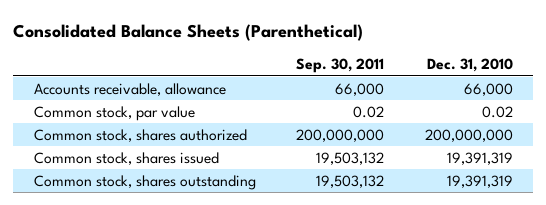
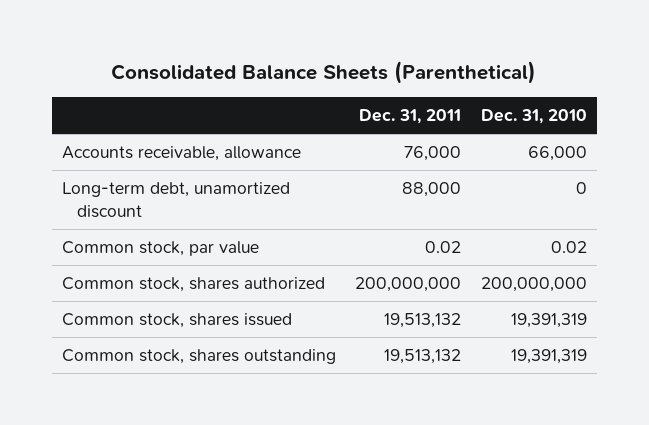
[296,58,385,74] Sep. 30, 2011 -> none
none -> [359,109,462,125] Dec. 31, 2011
none -> [61,182,290,218] Long-term debt, unamortized discount

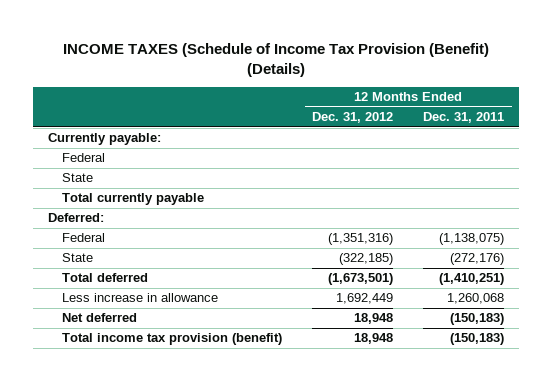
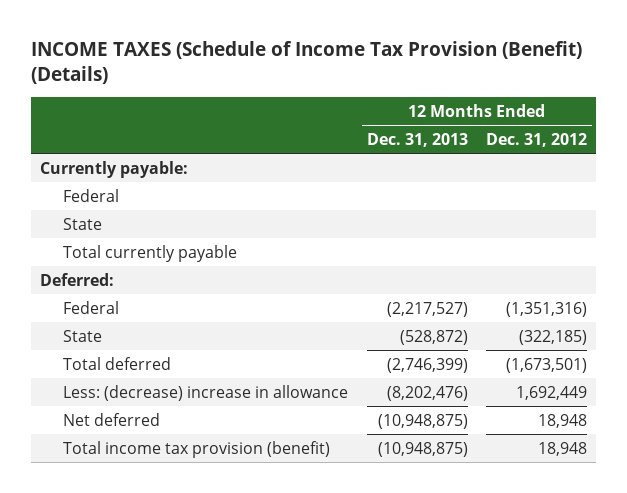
[423,112,505,124] Dec. 31, 2011 -> none
none -> [366,132,468,147] Dec. 31, 2013
[62,293,219,303] Less increase in allowance -> [63,384,349,401] Less: (decrease) increase in allowance

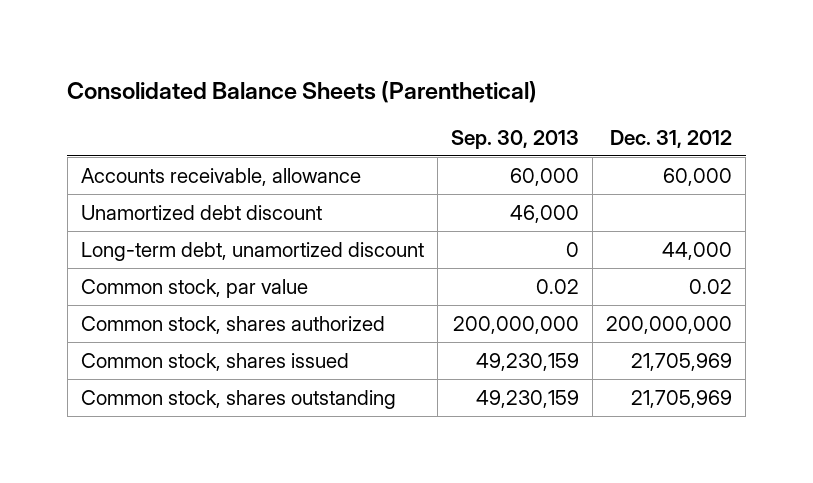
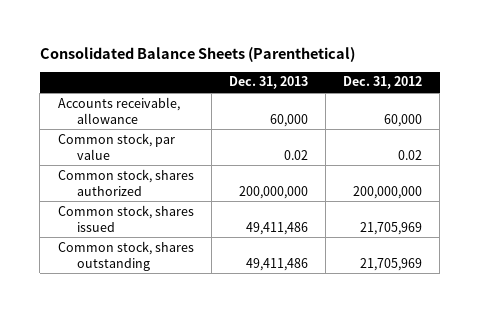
[450,129,579,149] Sep. 30, 2013 -> none
none -> [228,76,308,90] Dec. 31, 2013
[80,204,322,220] Unamortized debt discount -> none
[80,241,424,261] Long-term debt, unamortized discount -> none

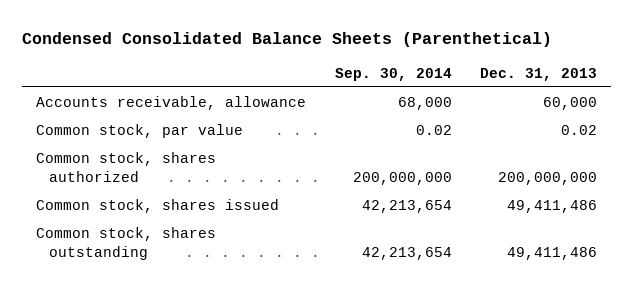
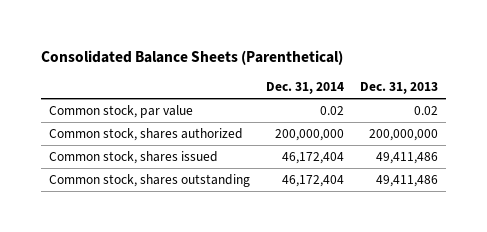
[21,32,552,48] Condensed Consolidated Balance Sheets (Parenthetical) -> [41,49,344,65] Consolidated Balance Sheets (Parenthetical)
[334,67,452,81] Sep. 30, 2014 -> none
none -> [265,82,344,95] Dec. 31, 2014
[35,95,306,110] Accounts receivable, allowance -> none

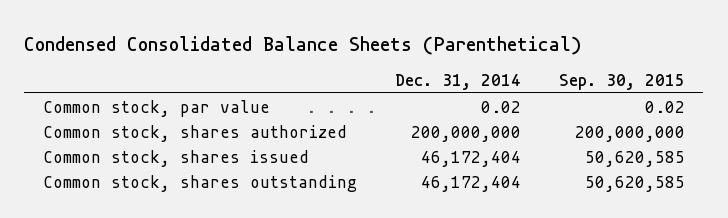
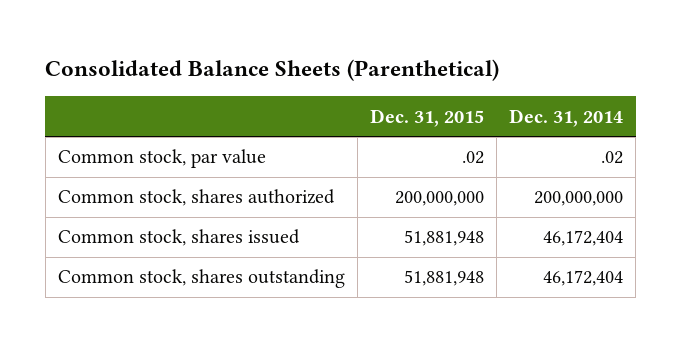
[24,35,583,55] Condensed Consolidated Balance Sheets (Parenthetical) -> [45,59,500,82] Consolidated Balance Sheets (Parenthetical)
[558,73,685,90] Sep. 30, 2015 -> none
none -> [369,108,484,127] Dec. 31, 2015
[480,100,521,113] 0.02 -> [601,151,624,165] .02

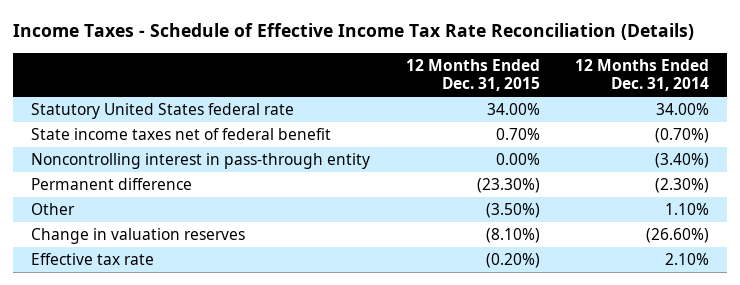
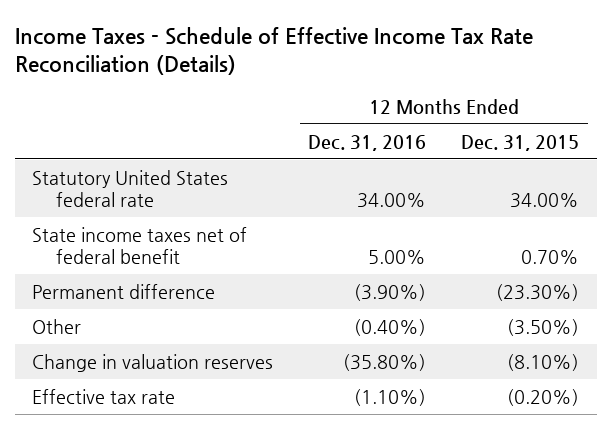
[575,58,710,92] 12 Months Ended Dec. 31, 2014 -> none
none -> [308,134,427,151] Dec. 31, 2016
[31,152,371,169] Noncontrolling interest in pass-through entity -> none

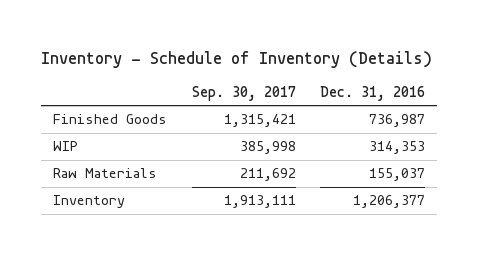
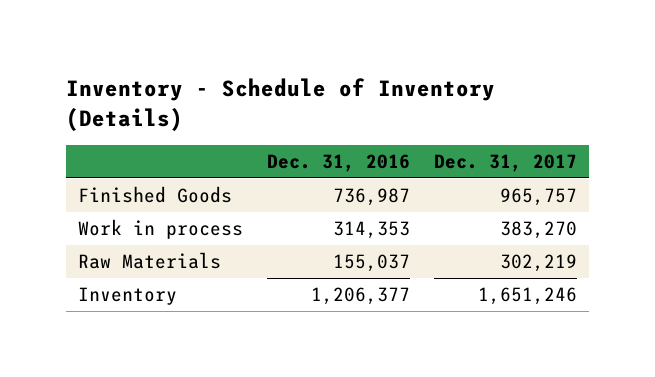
[191,85,296,101] Sep. 30, 2017 -> none
none -> [433,153,577,172] Dec. 31, 2017
[53,141,79,152] WIP -> [78,219,244,240] Work in process

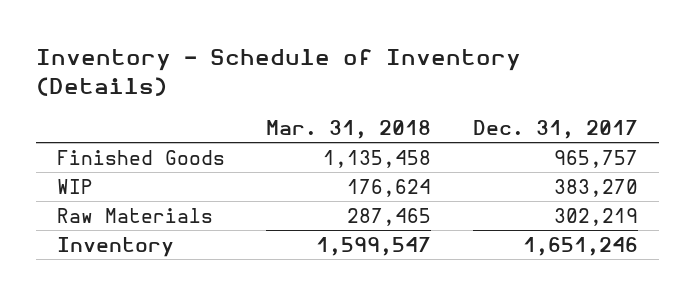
[267,153,411,172] Dec. 31, 2016 -> none
none -> [266,119,432,139] Mar. 31, 2018
[78,219,244,240] Work in process -> [56,178,93,194] WIP

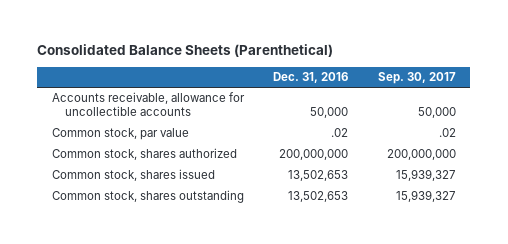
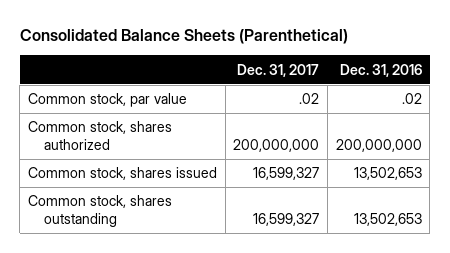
[377,72,456,85] Sep. 30, 2017 -> none
none -> [237,63,320,77] Dec. 31, 2017
[52,92,246,117] Accounts receivable, allowance for uncollectible accounts -> none

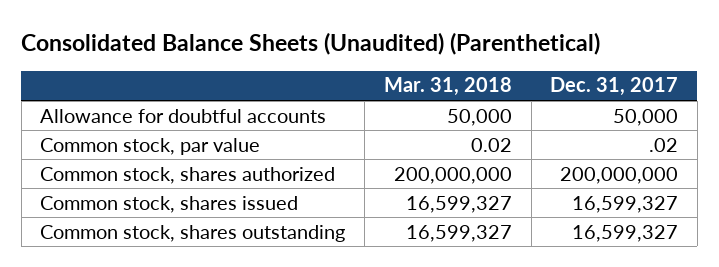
[19,29,348,45] Consolidated Balance Sheets (Parenthetical) -> [21,32,601,56] Consolidated Balance Sheets (Unaudited) (Parenthetical)
[339,63,422,77] Dec. 31, 2016 -> none
none -> [383,77,512,97] Mar. 31, 2018
none -> [40,108,327,123] Allowance for doubtful accounts

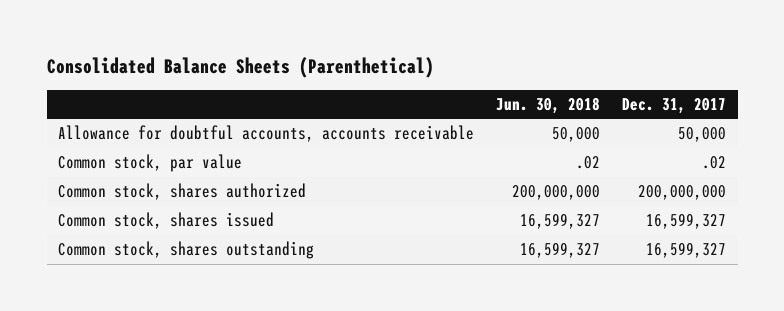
[21,32,601,56] Consolidated Balance Sheets (Unaudited) (Parenthetical) -> [46,56,434,78] Consolidated Balance Sheets (Parenthetical)
[383,77,512,97] Mar. 31, 2018 -> none
none -> [496,96,601,114] Jun. 30, 2018
[40,108,327,123] Allowance for doubtful accounts -> [57,125,474,143] Allowance for doubtful accounts, accounts receivable

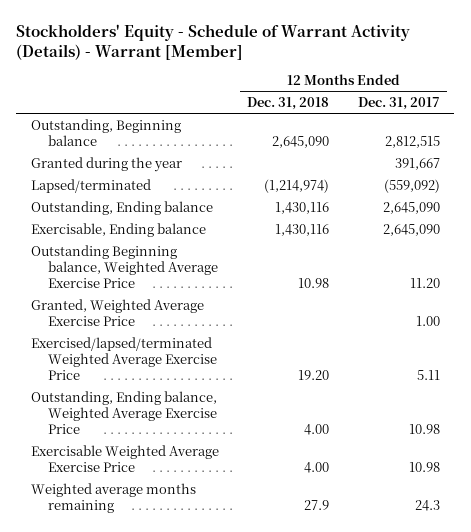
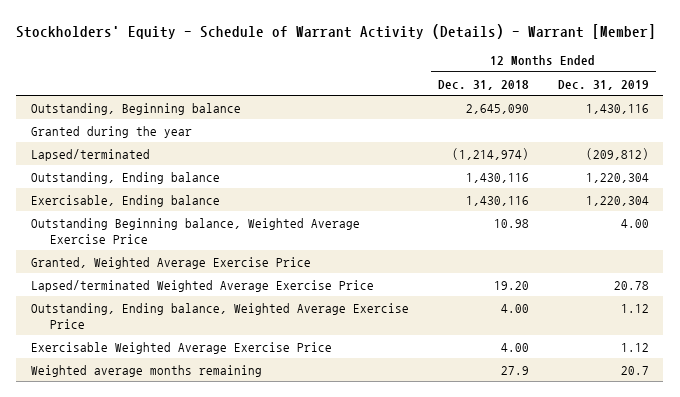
[358,97,441,111] Dec. 31, 2017 -> none
none -> [557,79,649,90] Dec. 31, 2019
[30,336,217,381] Exercised/lapsed/terminated Weighted Average Exercise Price -> [30,279,374,292] Lapsed/terminated Weighted Average Exercise Price

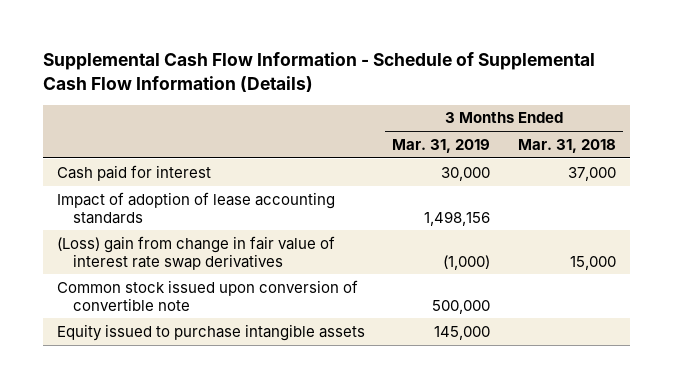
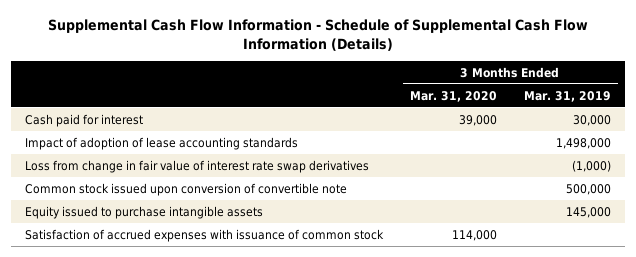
[518,138,617,153] Mar. 31, 2018 -> none
none -> [409,90,497,102] Mar. 31, 2020
[424,210,491,226] 1,498,156 -> [555,137,611,149] 1,498,000
[56,235,335,270] (Loss) gain from change in fair value of interest rate swap derivatives -> [24,159,369,173] Loss from change in fair value of interest rate swap derivatives
none -> [24,228,384,242] Satisfaction of accrued expenses with issuance of common stock

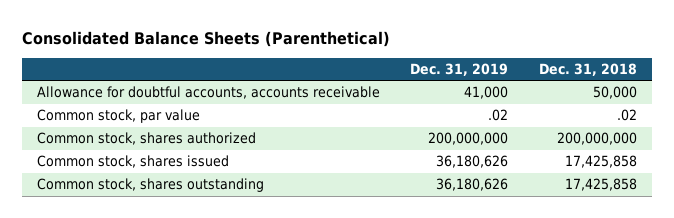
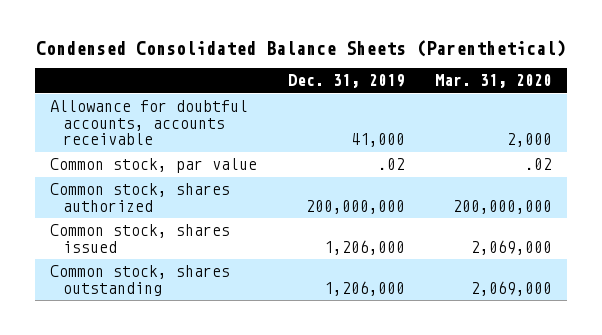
[22,30,391,47] Consolidated Balance Sheets (Parenthetical) -> [36,40,567,58] Condensed Consolidated Balance Sheets (Parenthetical)
[538,63,637,77] Dec. 31, 2018 -> none
none -> [434,74,552,89] Mar. 31, 2020
[436,155,509,169] 36,180,626 -> [323,239,405,255] 1,206,000
[436,178,509,192] 36,180,626 -> [323,280,405,296] 1,206,000

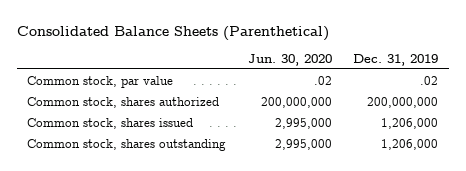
[36,40,567,58] Condensed Consolidated Balance Sheets (Parenthetical) -> [16,25,329,41] Consolidated Balance Sheets (Parenthetical)
[434,74,552,89] Mar. 31, 2020 -> none
none -> [247,53,332,66] Jun. 30, 2020
[50,100,249,146] Allowance for doubtful accounts, accounts receivable -> none

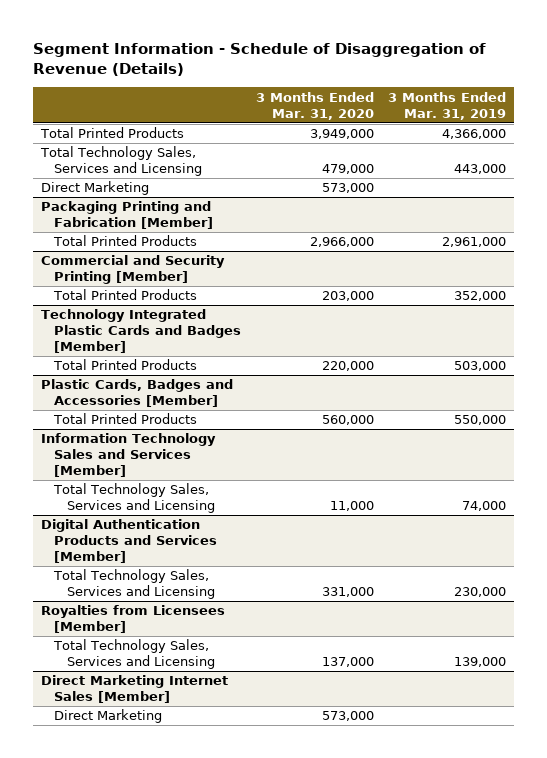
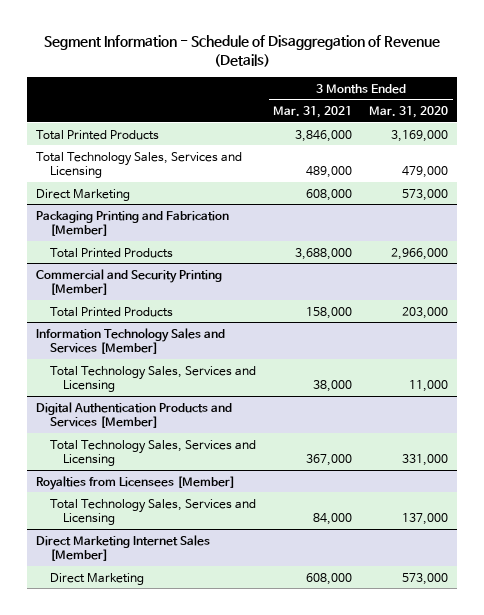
[388,91,507,120] 3 Months Ended Mar. 31, 2019 -> none
none -> [273,106,353,119] Mar. 31, 2021
[309,129,374,140] 3,949,000 -> [391,129,449,142] 3,169,000
[40,309,242,354] Technology Integrated Plastic Cards and Badges [Member] -> none
[53,359,198,371] Total Printed Products -> none
[40,379,233,408] Plastic Cards, Badges and Accessories [Member] -> none
[53,413,198,425] Total Printed Products -> none

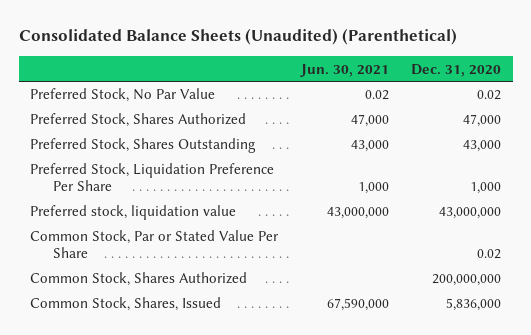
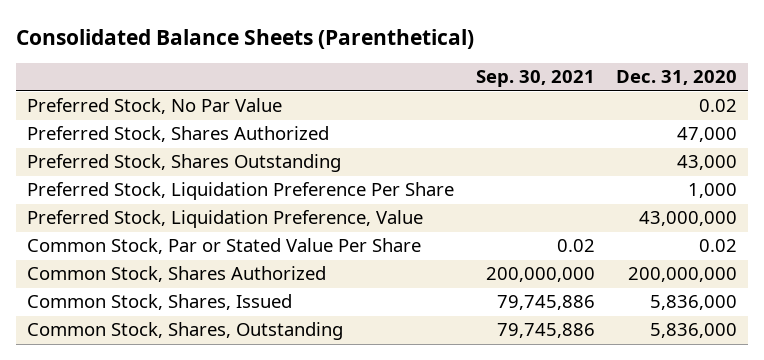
[18,28,457,46] Consolidated Balance Sheets (Unaudited) (Parenthetical) -> [16,28,475,49] Consolidated Balance Sheets (Parenthetical)
[299,63,389,77] Jun. 30, 2021 -> none
none -> [475,70,595,88] Sep. 30, 2021
[29,205,236,221] Preferred stock, liquidation value -> [27,210,424,229] Preferred Stock, Liquidation Preference, Value
none -> [27,322,344,341] Common Stock, Shares, Outstanding

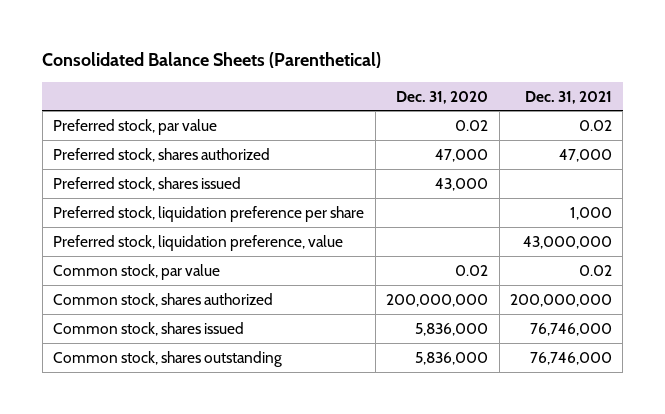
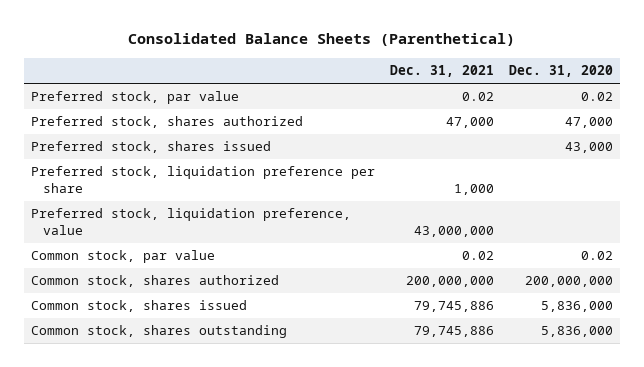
[529,322,612,336] 76,746,000 -> [414,301,495,313] 79,745,886
[529,351,612,365] 76,746,000 -> [414,326,495,338] 79,745,886

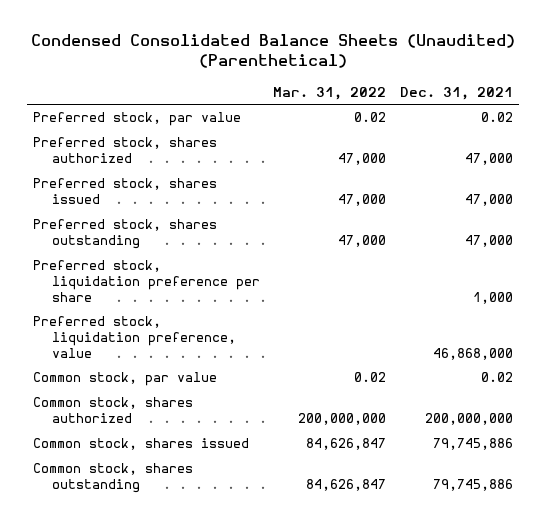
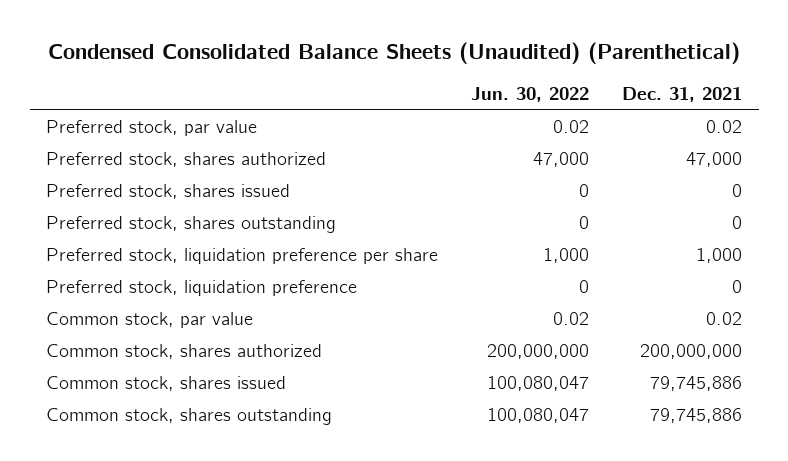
[273,86,387,100] Mar. 31, 2022 -> none
none -> [471,87,590,103] Jun. 30, 2022
[464,194,513,207] 47,000 -> [732,184,743,198] 0
[464,235,513,248] 47,000 -> [732,216,743,230] 0
[33,316,237,358] Preferred stock, liquidation preference, value -> [46,280,358,297] Preferred stock, liquidation preference
[432,347,513,360] 46,868,000 -> [732,280,743,294] 0

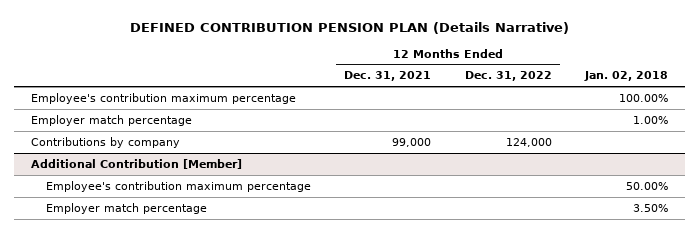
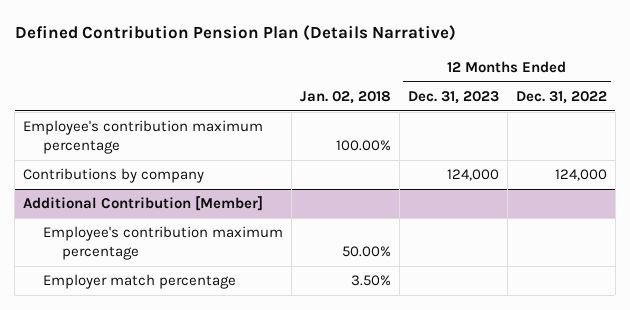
[129,21,569,34] DEFINED CONTRIBUTION PENSION PLAN (Details Narrative) -> [14,24,456,41] Defined Contribution Pension Plan (Details Narrative)
[344,71,432,82] Dec. 31, 2021 -> none
none -> [407,91,499,105] Dec. 31, 2023
[30,114,192,126] Employer match percentage -> none

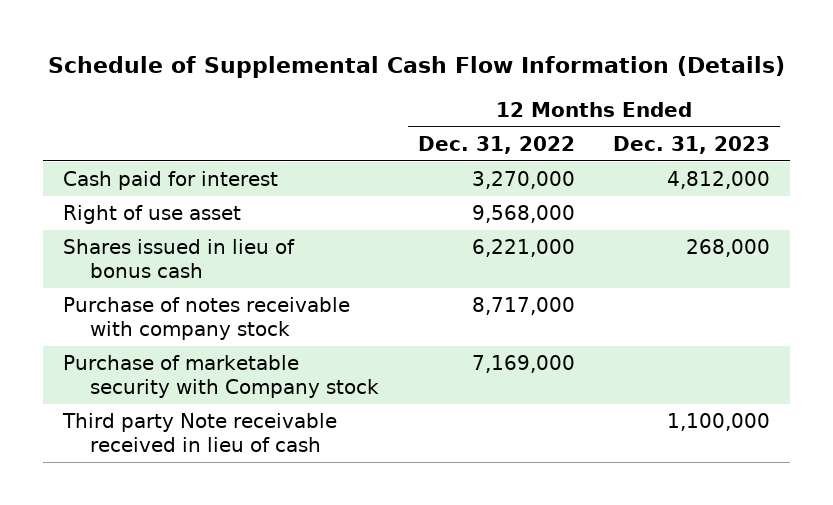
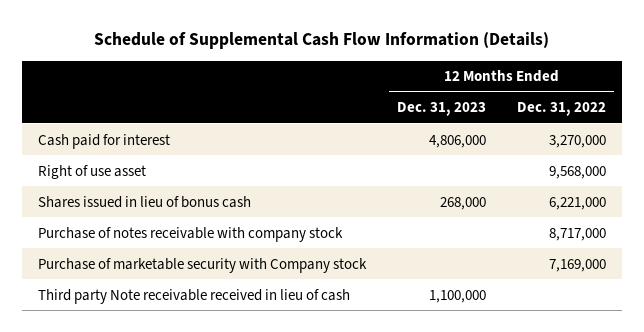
[667,171,771,190] 4,812,000 -> [429,134,487,148] 4,806,000

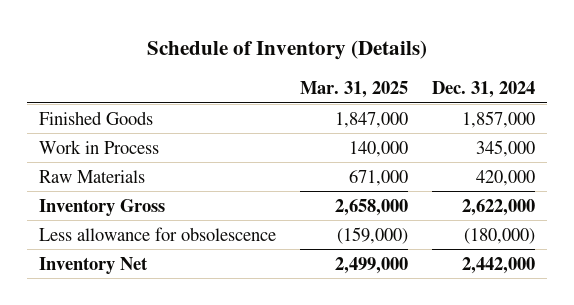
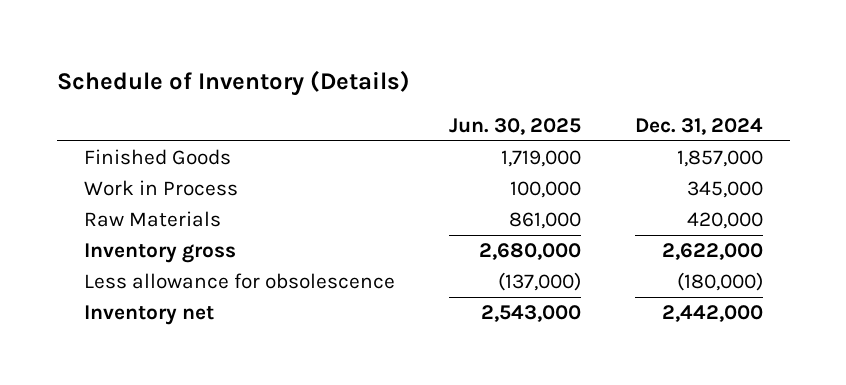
[299,81,408,99] Mar. 31, 2025 -> none
none -> [448,117,581,135] Jun. 30, 2025
[38,198,165,216] Inventory Gross -> [83,243,236,264] Inventory gross
[38,256,148,274] Inventory Net -> [83,305,214,326] Inventory net

